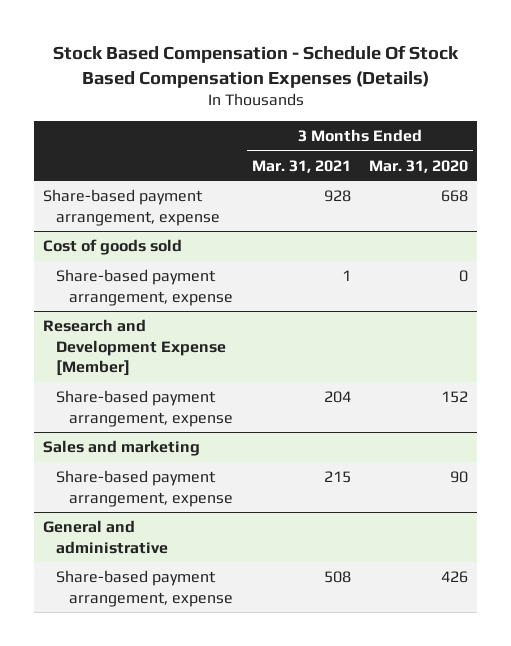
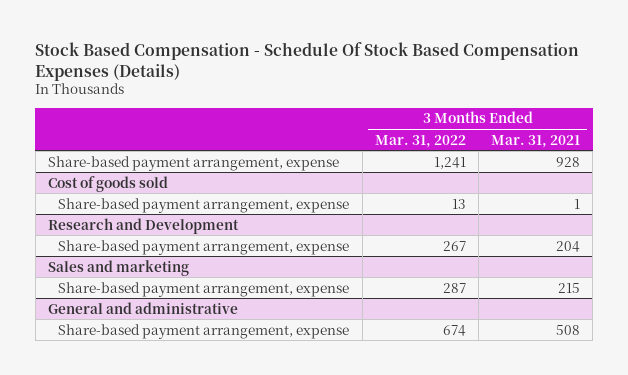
[368,159,468,173] Mar. 31, 2020 -> none
none -> [374,134,466,148] Mar. 31, 2022
[43,319,227,377] Research and Development Expense [Member] -> [47,217,239,234] Research and Development

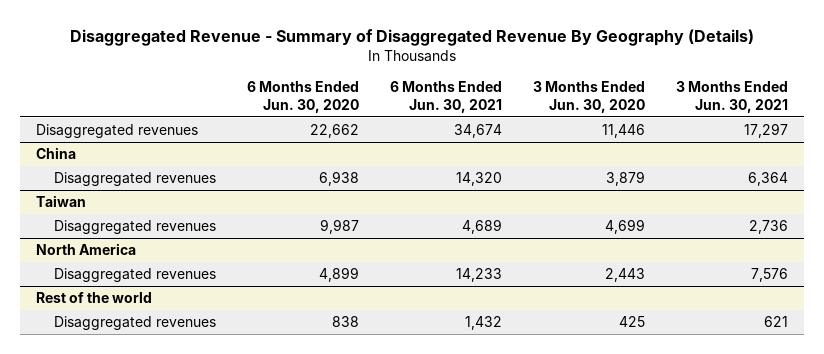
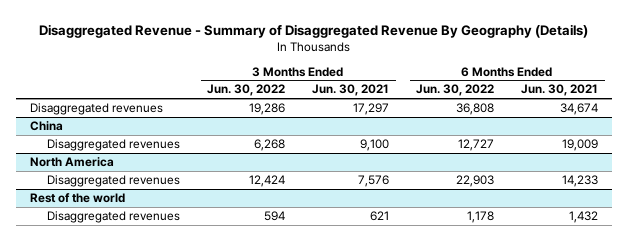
[247,81,360,113] 6 Months Ended Jun. 30, 2020 -> none
[533,81,646,113] 3 Months Ended Jun. 30, 2020 -> none
none -> [207,84,286,97] Jun. 30, 2022
none -> [416,84,495,97] Jun. 30, 2022
[35,195,86,208] Taiwan -> none
[54,220,217,235] Disaggregated revenues -> none
[456,172,503,187] 14,320 -> [562,139,599,152] 19,009
[748,172,789,187] 6,364 -> [360,139,390,152] 9,100

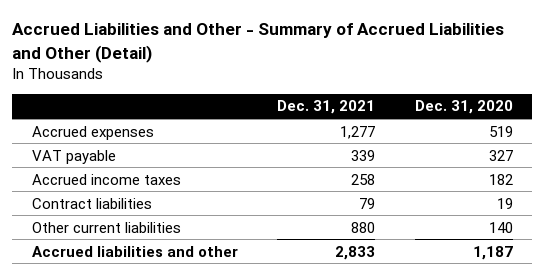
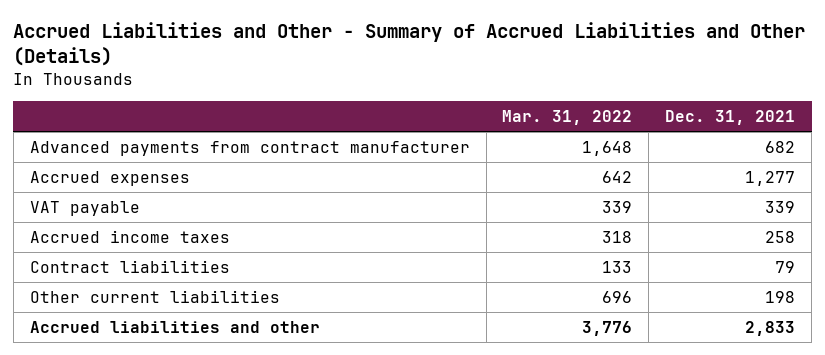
[12,23,505,63] Accrued Liabilities and Other - Summary of Accrued Liabilities and Other (Detail) -> [13,22,806,67] Accrued Liabilities and Other - Summary of Accrued Liabilities and Other (Details)
[414,100,513,115] Dec. 31, 2020 -> none
none -> [502,110,633,126] Mar. 31, 2022
none -> [29,140,470,156] Advanced payments from contract manufacturer
[351,221,376,233] 880 -> [765,290,796,303] 198

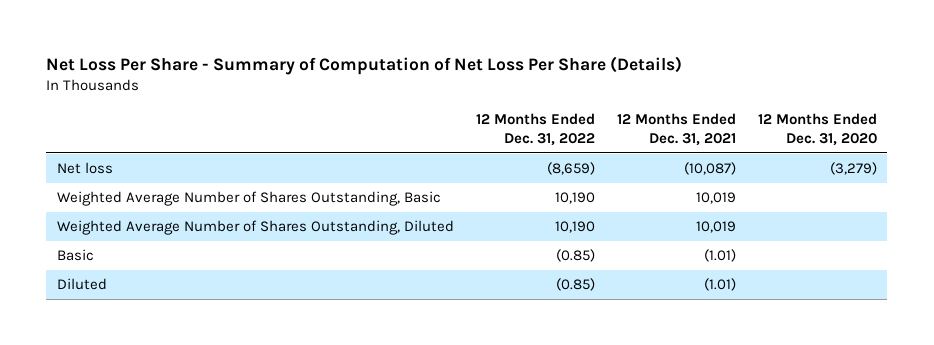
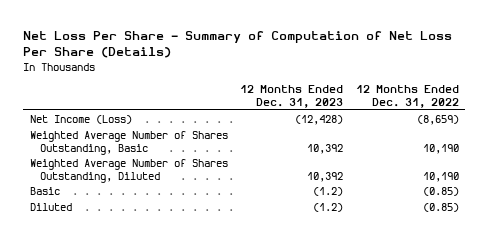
[616,113,736,147] 12 Months Ended Dec. 31, 2021 -> none
[757,113,877,147] 12 Months Ended Dec. 31, 2020 -> none
none -> [240,85,344,108] 12 Months Ended Dec. 31, 2023
[57,162,114,175] Net loss -> [29,114,132,124] Net Income (Loss)

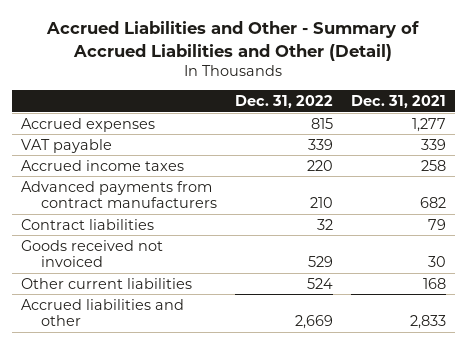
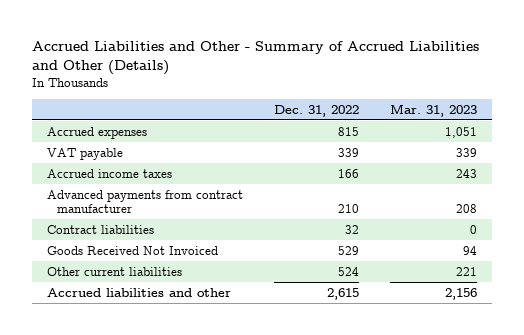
[46,21,420,61] Accrued Liabilities and Other - Summary of Accrued Liabilities and Other (Detail) -> [31,41,479,76] Accrued Liabilities and Other - Summary of Accrued Liabilities and Other (Details)
[350,95,446,109] Dec. 31, 2021 -> none
none -> [389,103,477,117] Mar. 31, 2023
[307,159,334,171] 220 -> [338,168,360,178] 166
[20,180,218,209] Advanced payments from contract manufacturers -> [47,189,244,214] Advanced payments from contract manufacturer
[20,239,163,268] Goods received not invoiced -> [47,245,219,255] Goods Received Not Invoiced
[295,315,334,330] 2,669 -> [327,287,360,300] 2,615

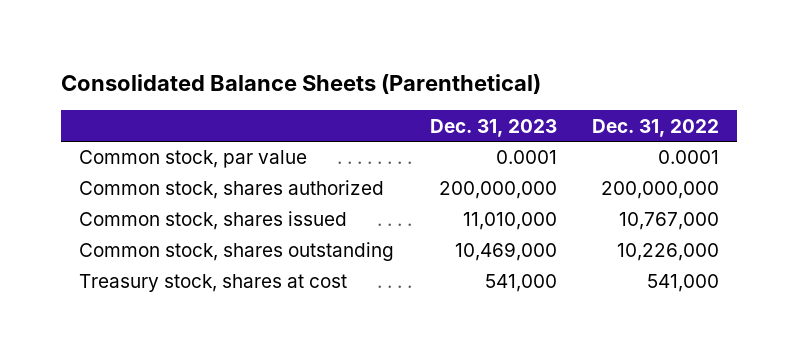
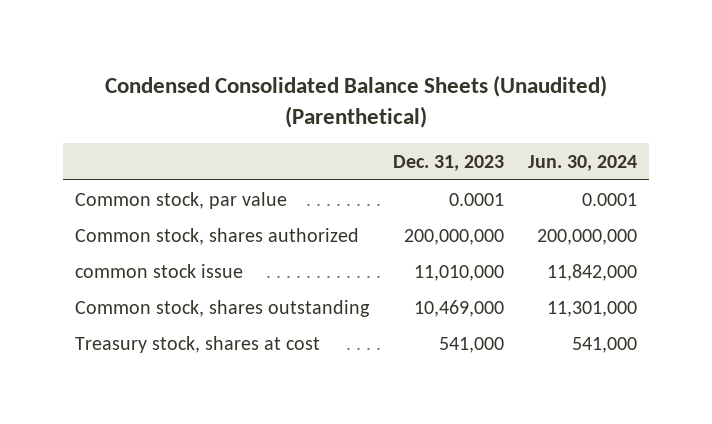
[61,74,542,95] Consolidated Balance Sheets (Parenthetical) -> [105,75,608,128] Condensed Consolidated Balance Sheets (Unaudited) (Parenthetical)
[592,118,720,137] Dec. 31, 2022 -> none
none -> [528,154,638,171] Jun. 30, 2024
[79,211,348,231] Common stock, shares issued -> [74,263,243,278] common stock issue

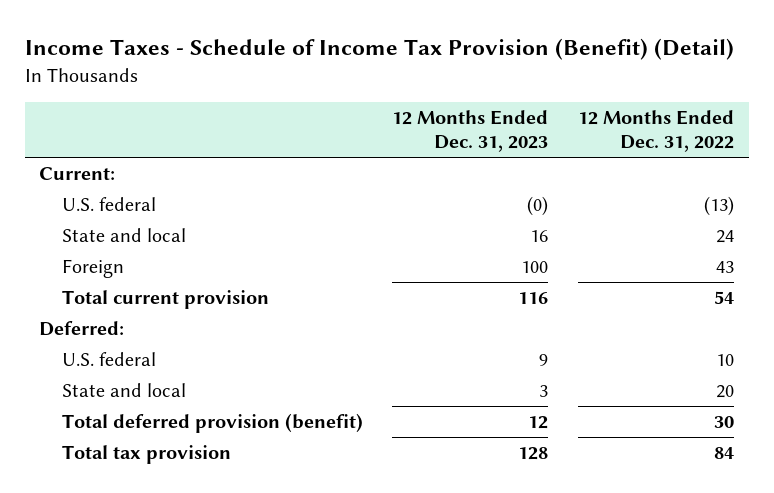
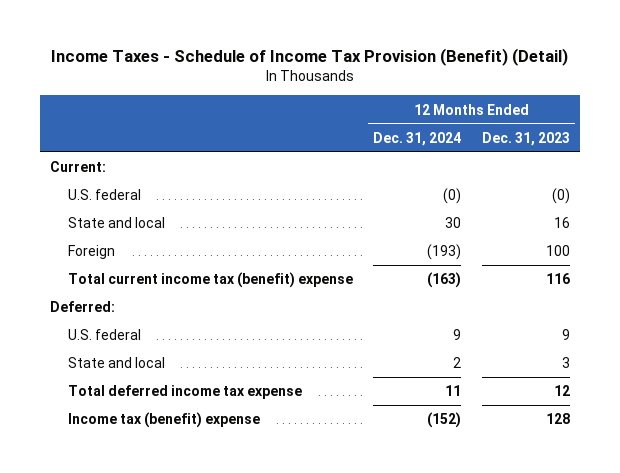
[578,109,735,153] 12 Months Ended Dec. 31, 2022 -> none
none -> [373,131,462,146] Dec. 31, 2024
[61,290,269,310] Total current provision -> [67,272,353,289] Total current income tax (benefit) expense
[61,413,363,434] Total deferred provision (benefit) -> [67,385,302,400] Total deferred income tax expense
[61,445,231,465] Total tax provision -> [67,412,260,429] Income tax (benefit) expense

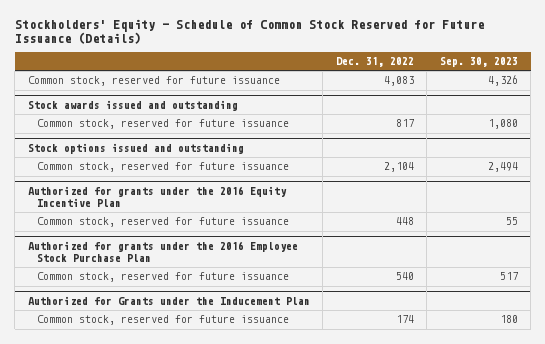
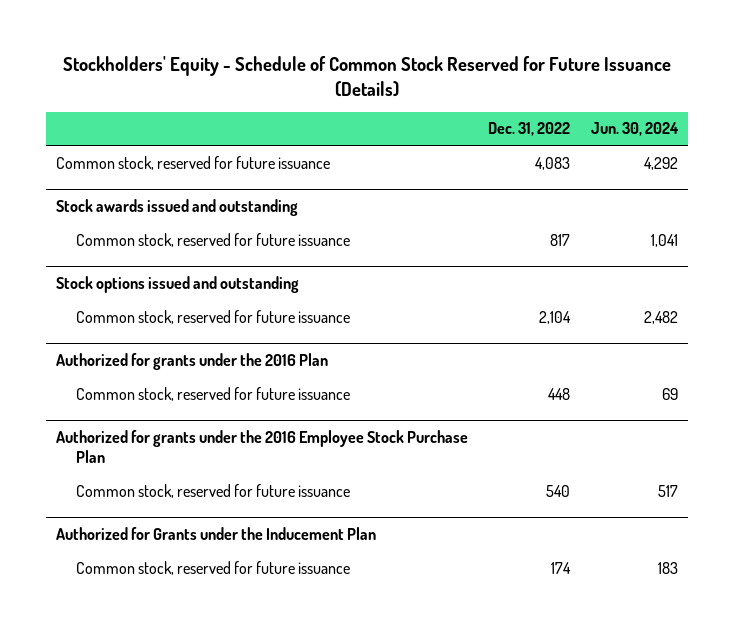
[439,57,518,68] Sep. 30, 2023 -> none
none -> [590,122,679,137] Jun. 30, 2024
[27,186,287,207] Authorized for grants under the 2016 Equity Incentive Plan -> [55,352,328,370] Authorized for grants under the 2016 Plan

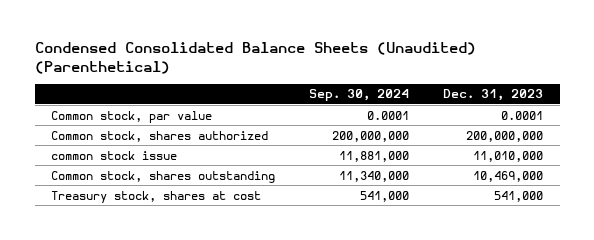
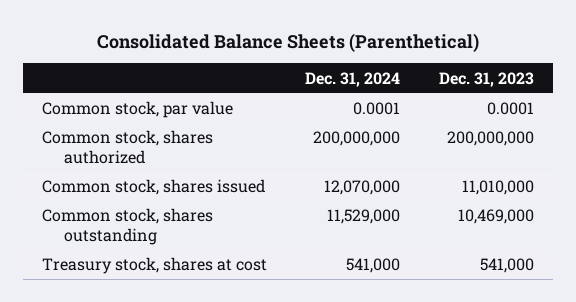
[34,42,476,74] Condensed Consolidated Balance Sheets (Unaudited) (Parenthetical) -> [96,32,479,52] Consolidated Balance Sheets (Parenthetical)
[309,89,410,102] Sep. 30, 2024 -> none
none -> [305,71,401,87] Dec. 31, 2024
[51,150,178,160] common stock issue -> [42,179,266,196] Common stock, shares issued

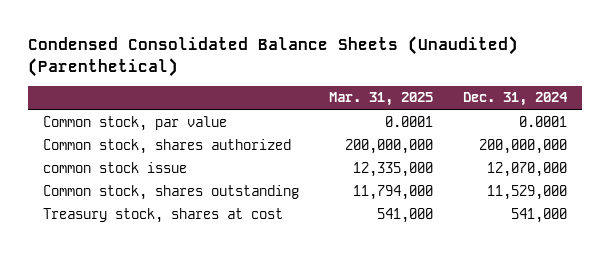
[96,32,479,52] Consolidated Balance Sheets (Parenthetical) -> [28,35,519,77] Condensed Consolidated Balance Sheets (Unaudited) (Parenthetical)
[438,71,534,87] Dec. 31, 2023 -> none
none -> [328,92,433,107] Mar. 31, 2025
[42,179,266,196] Common stock, shares issued -> [43,161,188,173] common stock issue

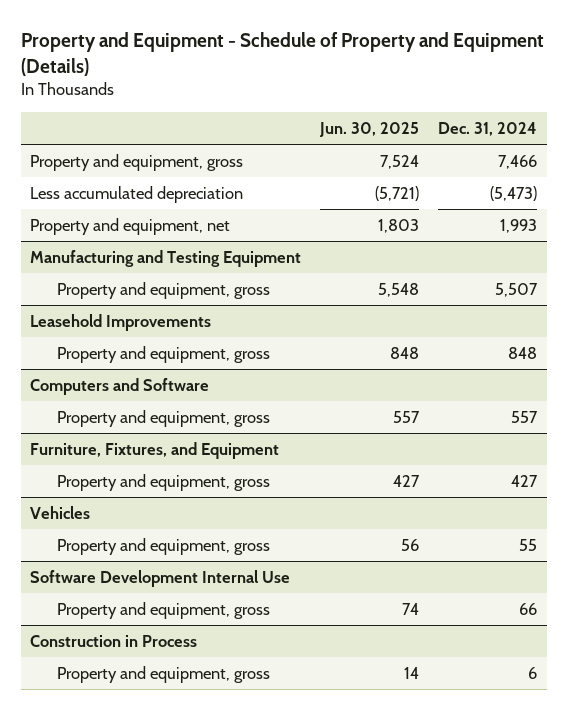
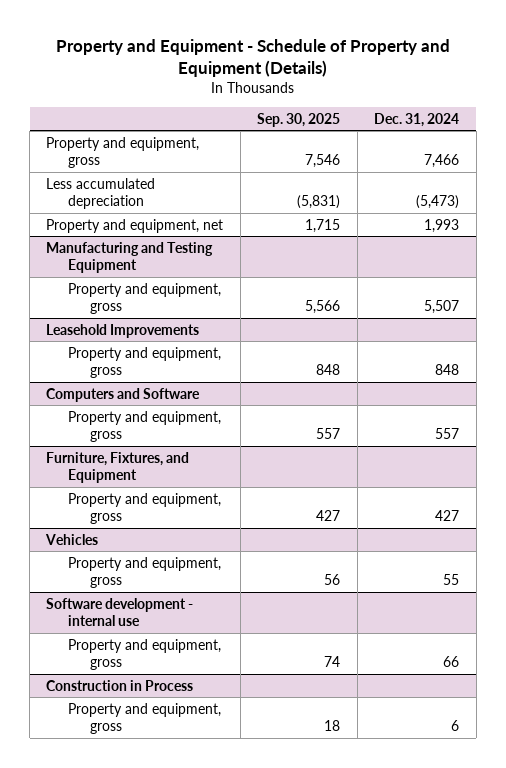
[319,122,420,138] Jun. 30, 2025 -> none
none -> [257,112,341,127] Sep. 30, 2025
[30,569,291,587] Software Development Internal Use -> [46,597,194,627] Software development - internal use

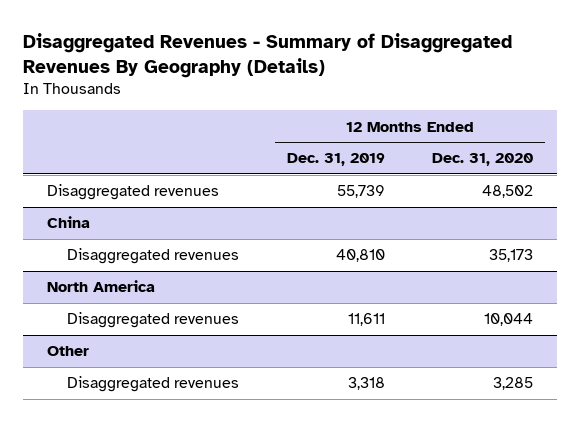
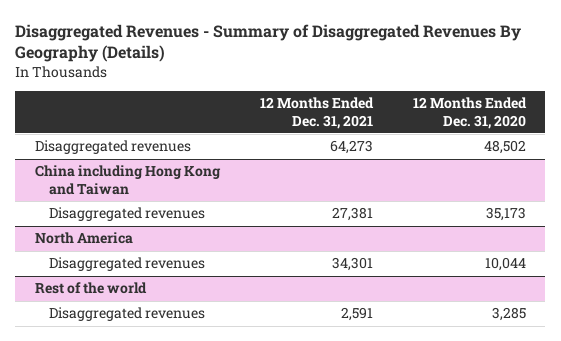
[286,153,385,167] Dec. 31, 2019 -> none
none -> [259,97,374,129] 12 Months Ended Dec. 31, 2021
[46,216,90,229] China -> none
none -> [35,165,222,195] China including Hong Kong and Taiwan
[46,346,89,357] Other -> [35,282,148,295] Rest of the world

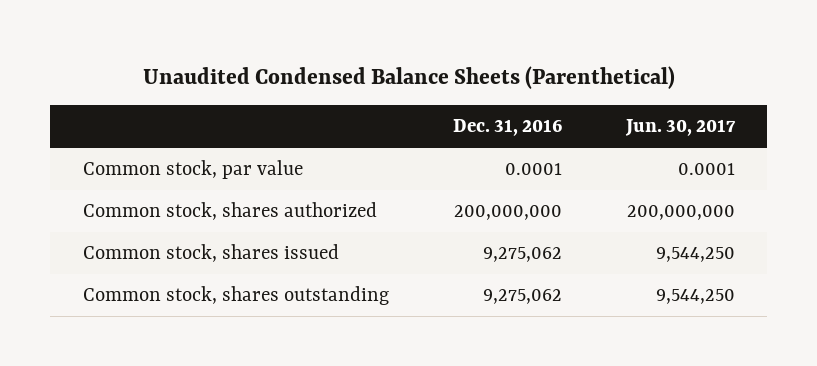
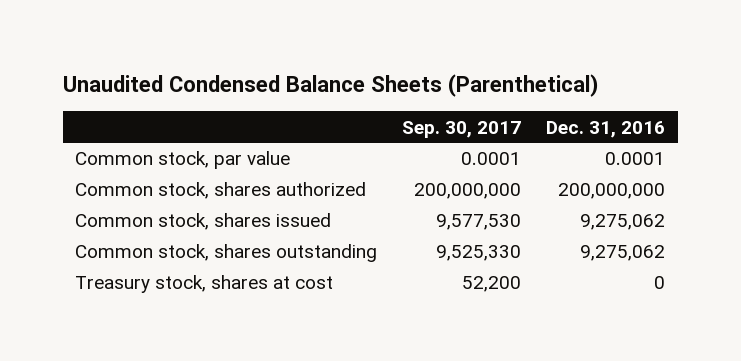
[624,119,736,137] Jun. 30, 2017 -> none
none -> [402,120,522,138] Sep. 30, 2017
none -> [75,275,334,294] Treasury stock, shares at cost

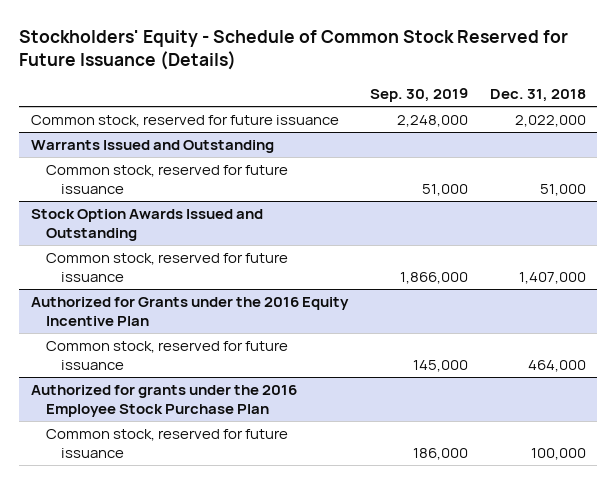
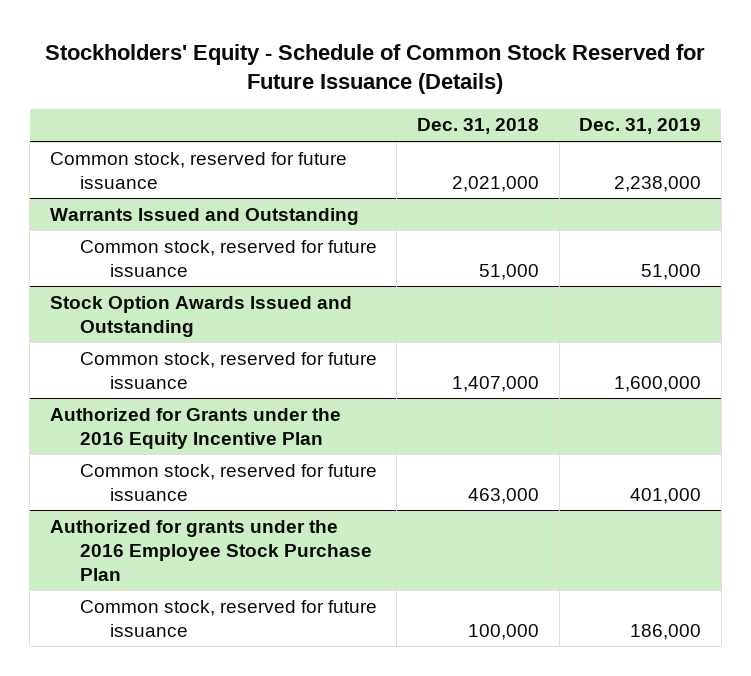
[369,88,468,103] Sep. 30, 2019 -> none
none -> [579,118,702,135] Dec. 31, 2019
[514,115,586,128] 2,022,000 -> [452,175,540,192] 2,021,000
[527,360,586,373] 464,000 -> [468,487,540,504] 463,000

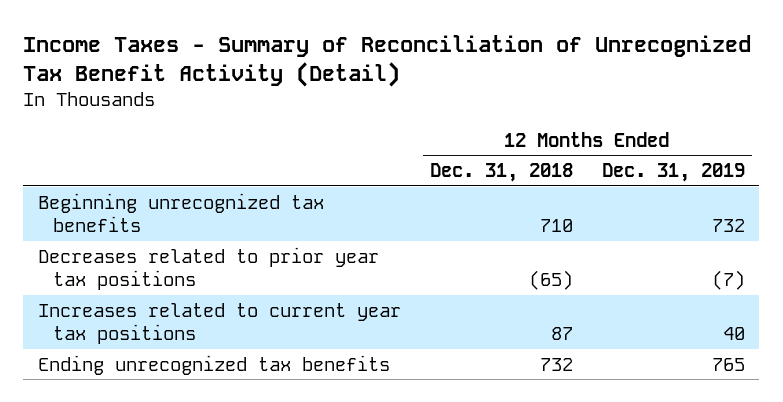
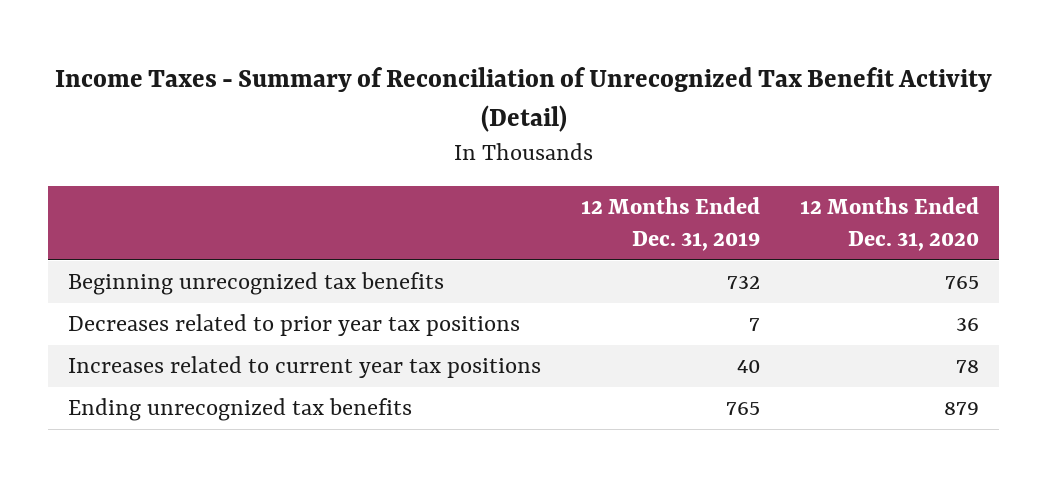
[429,163,573,183] Dec. 31, 2018 -> none
none -> [800,197,980,251] 12 Months Ended Dec. 31, 2020
[711,270,745,291] (7) -> [749,318,761,332] 7

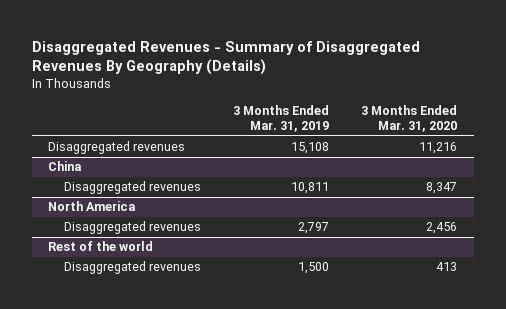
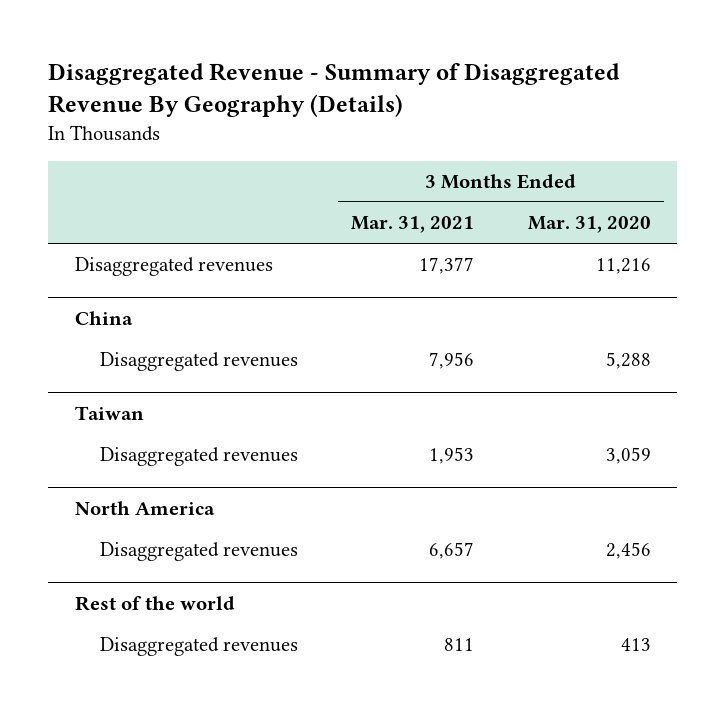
[32,40,421,75] Disaggregated Revenues - Summary of Disaggregated Revenues By Geography (Details) -> [47,62,620,118] Disaggregated Revenue - Summary of Disaggregated Revenue By Geography (Details)
[233,104,330,133] 3 Months Ended Mar. 31, 2019 -> none
none -> [351,216,475,234] Mar. 31, 2021
[426,182,458,195] 8,347 -> [605,352,651,370] 5,288
none -> [74,406,144,421] Taiwan
none -> [99,447,298,467] Disaggregated revenues

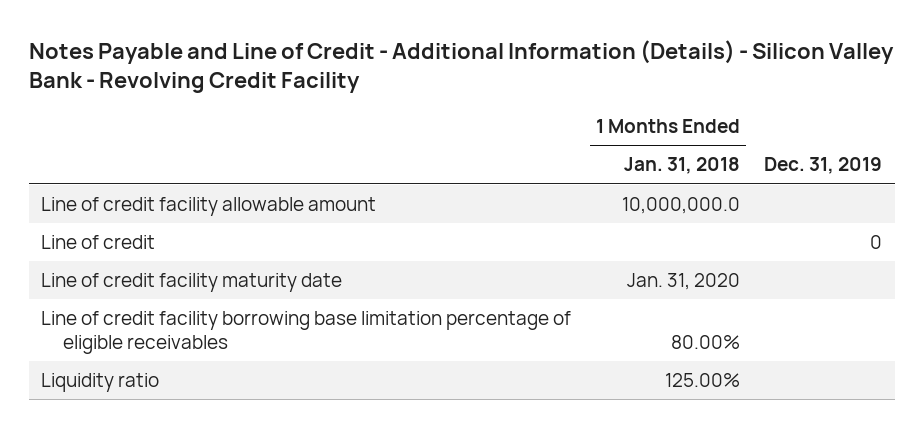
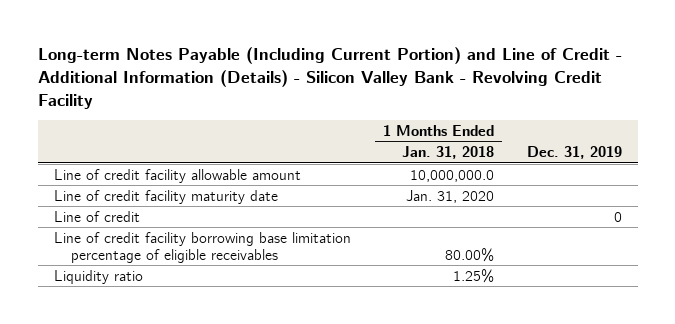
[29,39,895,94] Notes Payable and Line of Credit - Additional Information (Details) - Silicon Valley Bank - Revolving Credit Facility -> [37,47,622,109] Long-term Notes Payable (Including Current Portion) and Line of Credit - Additional Information (Details) - Silicon Valley Bank - Revolving Credit Facility
[41,235,156,250] Line of credit -> [53,210,140,222] Line of credit
[664,373,740,388] 125.00% -> [453,268,495,283] 1.25%

